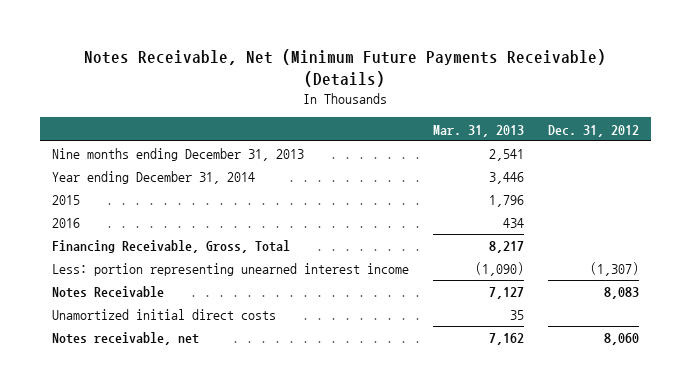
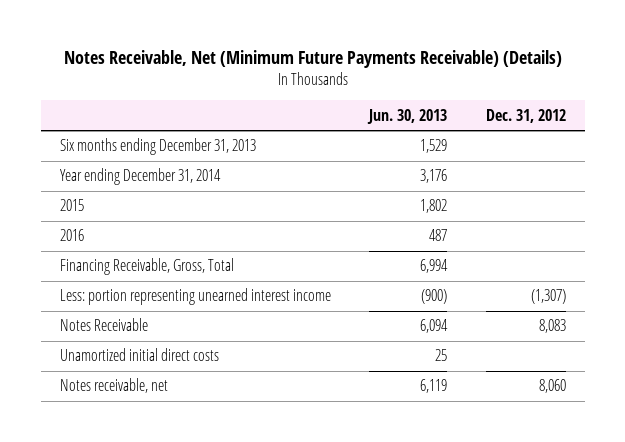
[432,124,524,137] Mar. 31, 2013 -> none
none -> [367,108,448,124] Jun. 30, 2013
[51,148,304,162] Nine months ending December 31, 2013 -> [59,138,256,156] Six months ending December 31, 2013

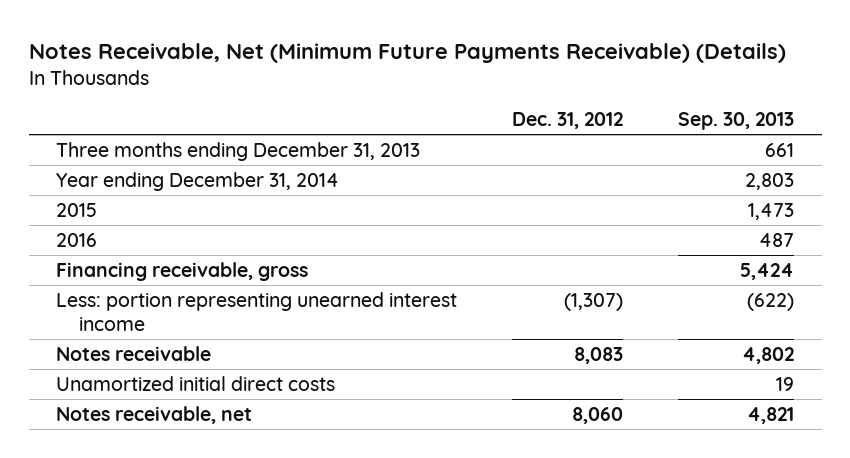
[367,108,448,124] Jun. 30, 2013 -> none
none -> [678,112,795,131] Sep. 30, 2013
[59,138,256,156] Six months ending December 31, 2013 -> [56,142,421,162] Three months ending December 31, 2013
[59,258,234,276] Financing Receivable, Gross, Total -> [56,262,309,282] Financing receivable, gross
[59,318,148,332] Notes Receivable -> [56,346,212,362] Notes receivable

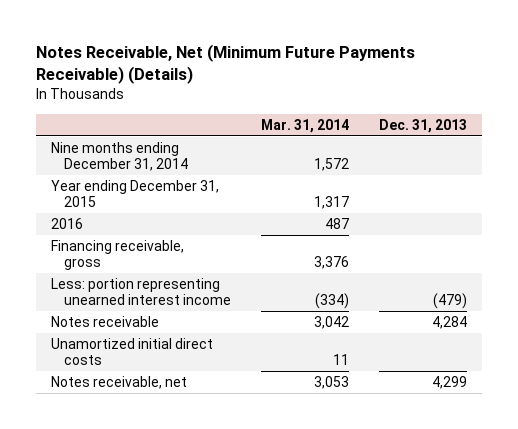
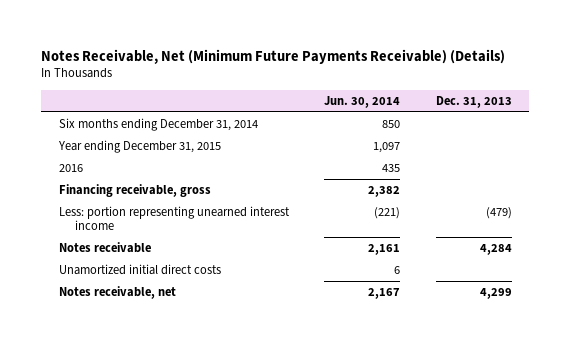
[260,118,349,133] Mar. 31, 2014 -> none
none -> [324,95,401,108] Jun. 30, 2014
[51,142,189,172] Nine months ending December 31, 2014 -> [58,118,258,132] Six months ending December 31, 2014

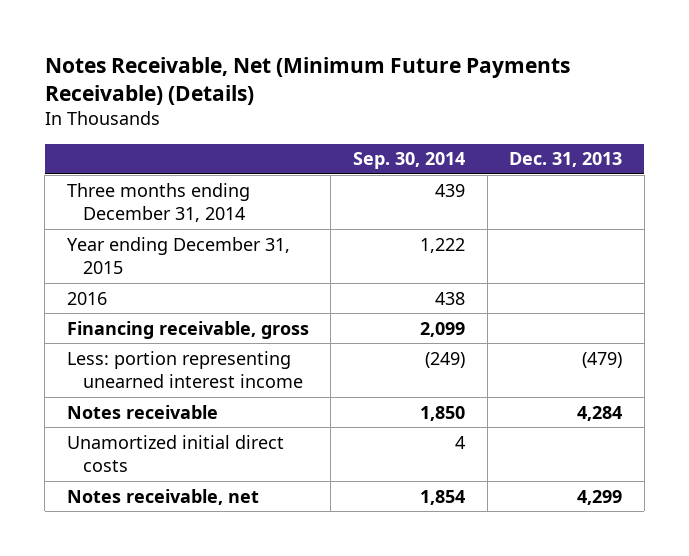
[324,95,401,108] Jun. 30, 2014 -> none
none -> [353,152,466,170] Sep. 30, 2014
[58,118,258,132] Six months ending December 31, 2014 -> [66,182,250,222] Three months ending December 31, 2014

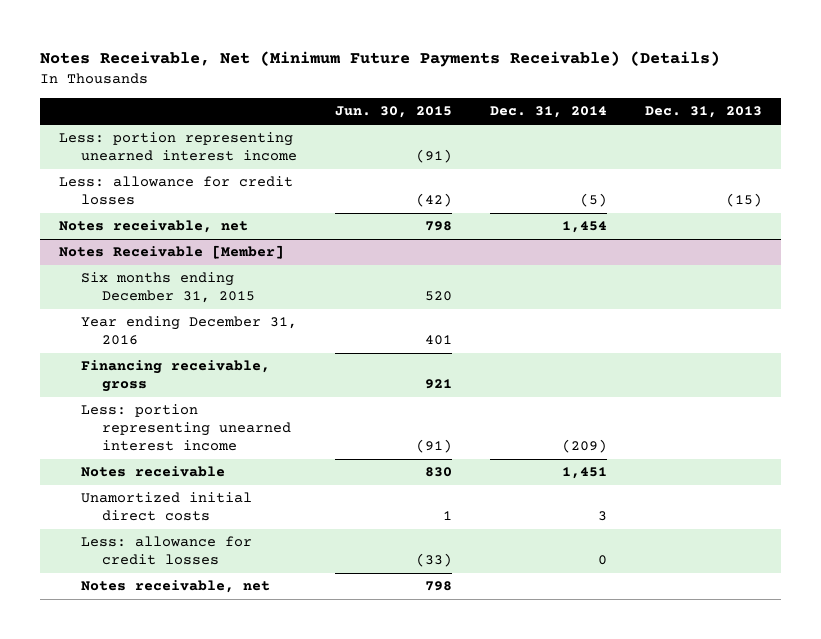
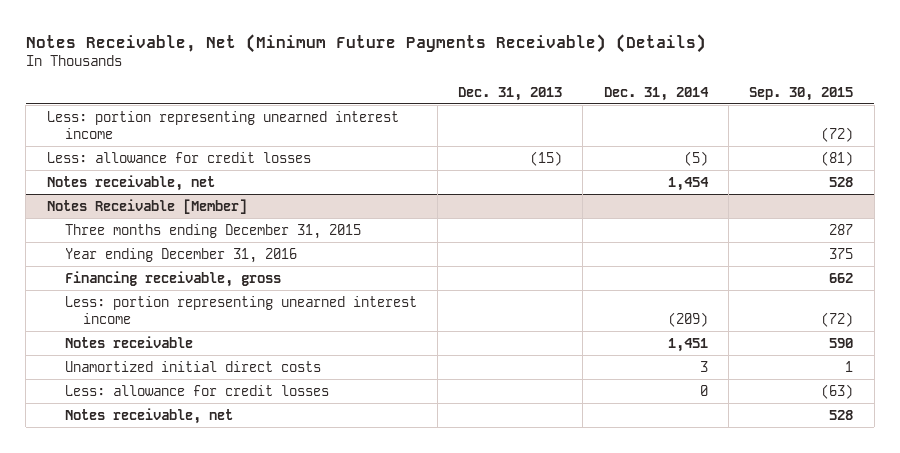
[334,106,452,119] Jun. 30, 2015 -> none
none -> [749,87,854,102] Sep. 30, 2015
[80,272,256,304] Six months ending December 31, 2015 -> [64,223,361,239] Three months ending December 31, 2015

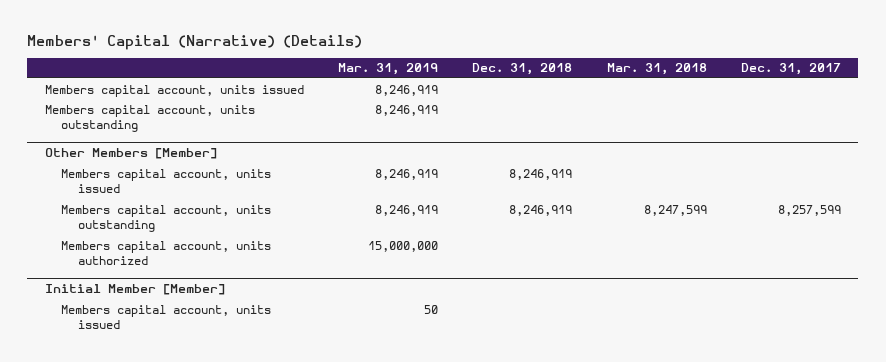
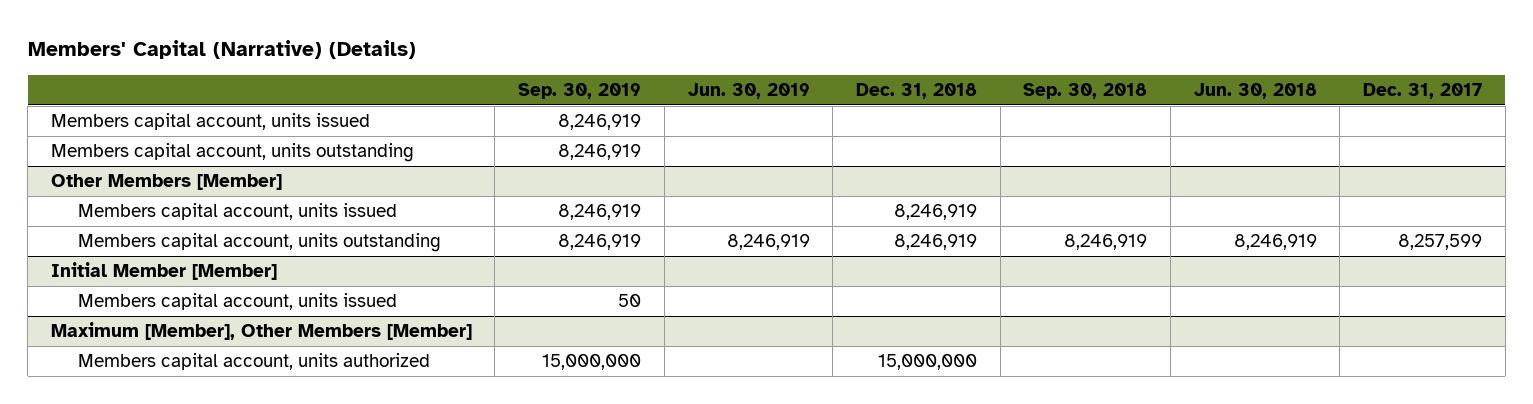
[337,63,438,76] Mar. 31, 2019 -> none
[606,63,707,76] Mar. 31, 2018 -> none
none -> [518,82,642,99] Sep. 30, 2019
none -> [687,82,810,99] Jun. 30, 2019
none -> [1023,82,1148,99] Sep. 30, 2018
none -> [1193,82,1317,99] Jun. 30, 2018
[61,240,272,266] Members capital account, units authorized -> none
none -> [50,322,472,341] Maximum [Member], Other Members [Member]
none -> [77,353,430,371] Members capital account, units authorized

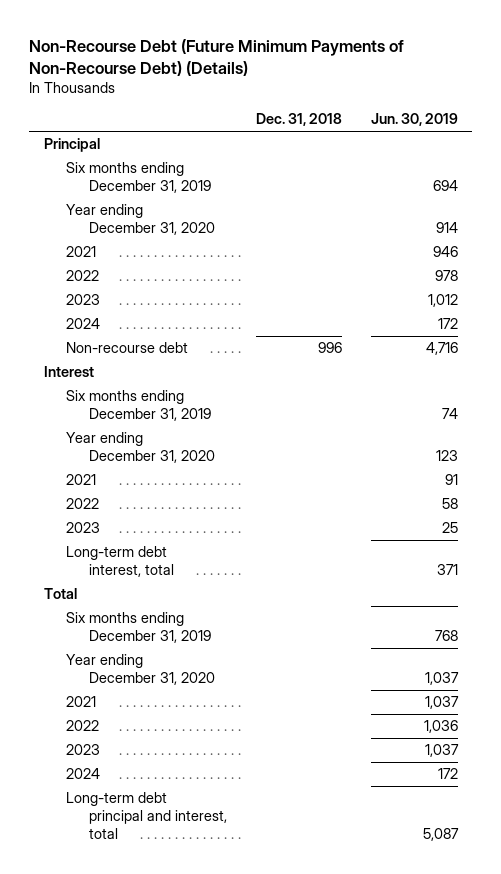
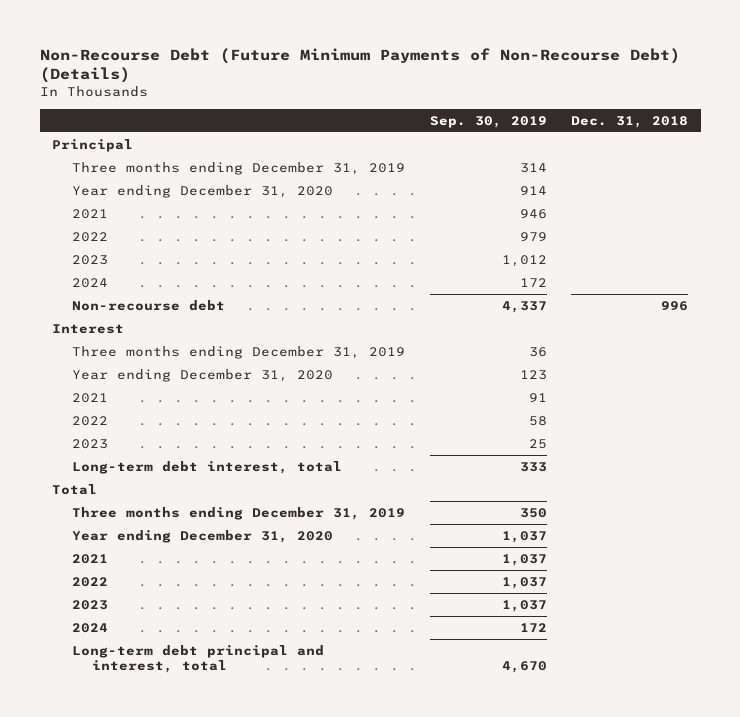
[370,113,458,127] Jun. 30, 2019 -> none
none -> [429,116,547,129] Sep. 30, 2019
[66,162,212,193] Six months ending December 31, 2019 -> [72,161,406,175] Three months ending December 31, 2019
[66,390,212,421] Six months ending December 31, 2019 -> [72,345,406,359] Three months ending December 31, 2019
[66,612,212,643] Six months ending December 31, 2019 -> [72,506,406,520] Three months ending December 31, 2019

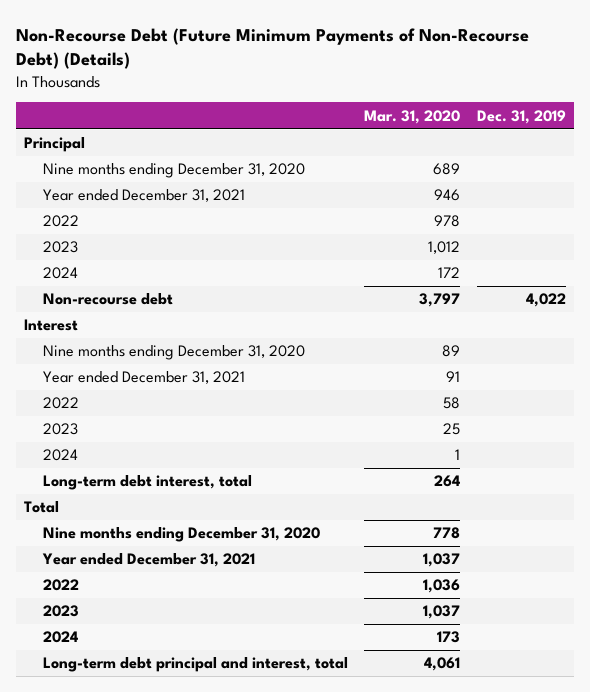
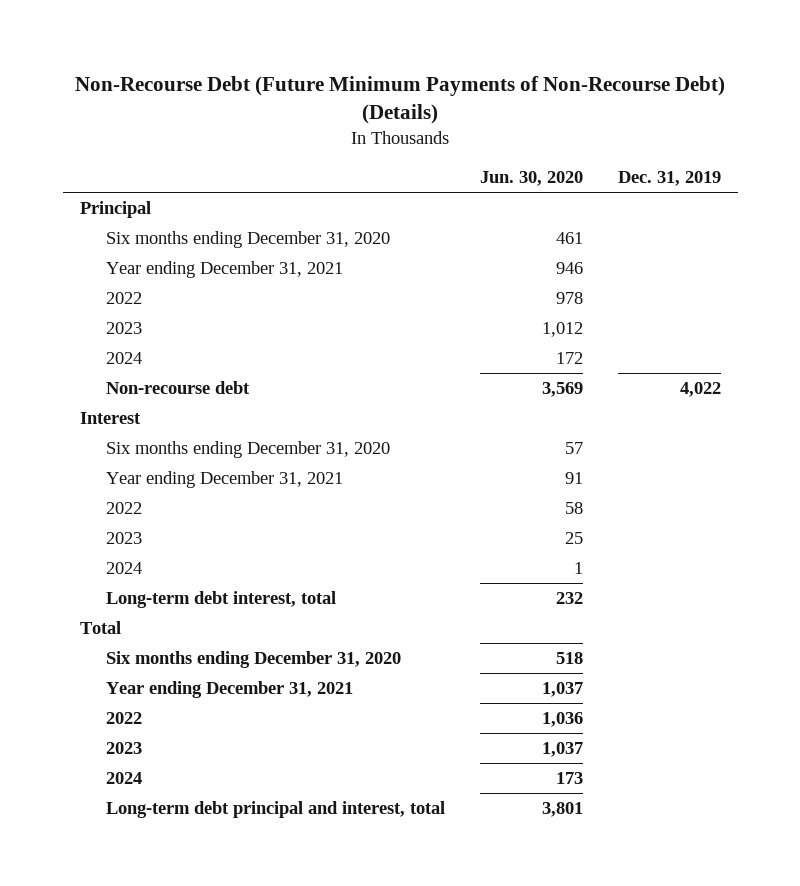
[364,109,461,124] Mar. 31, 2020 -> none
none -> [480,171,584,187] Jun. 30, 2020
[42,163,305,179] Nine months ending December 31, 2020 -> [106,230,391,248] Six months ending December 31, 2020
[42,189,245,203] Year ended December 31, 2021 -> [106,260,344,278] Year ending December 31, 2021
[42,345,305,361] Nine months ending December 31, 2020 -> [106,440,391,458] Six months ending December 31, 2020
[42,371,245,385] Year ended December 31, 2021 -> [106,470,344,488] Year ending December 31, 2021
[42,527,320,543] Nine months ending December 31, 2020 -> [106,650,402,668] Six months ending December 31, 2020
[41,553,255,568] Year ended December 31, 2021 -> [106,680,354,698] Year ending December 31, 2021

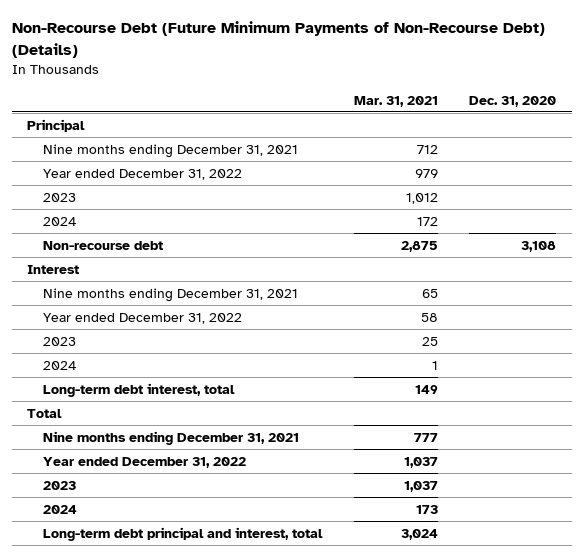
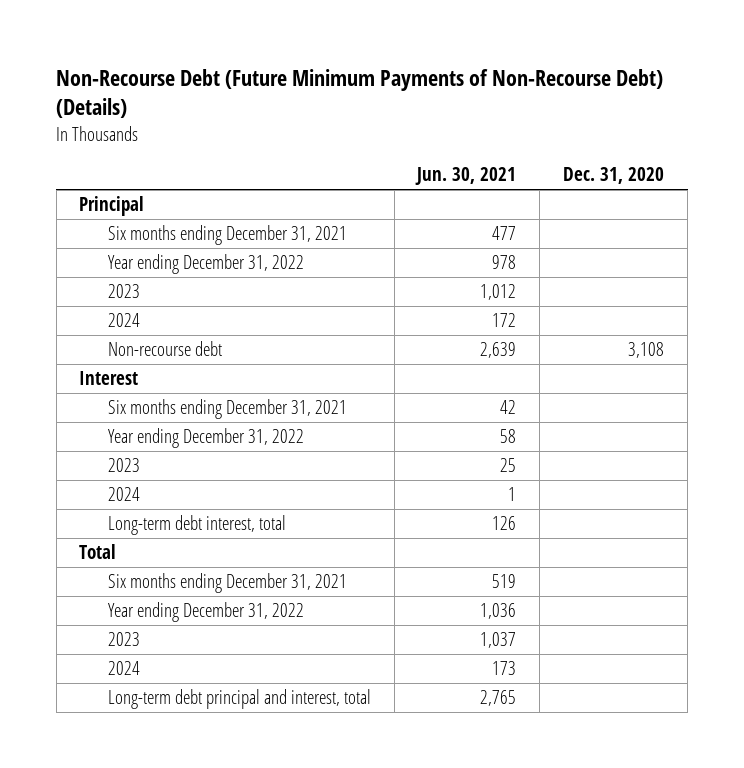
[353,95,438,107] Mar. 31, 2021 -> none
none -> [415,167,517,186] Jun. 30, 2021
[43,143,299,158] Nine months ending December 31, 2021 -> [107,225,347,246] Six months ending December 31, 2021
[43,168,243,180] Year ended December 31, 2022 -> [107,254,304,275] Year ending December 31, 2022
[43,287,299,302] Nine months ending December 31, 2021 -> [107,399,347,420] Six months ending December 31, 2021
[43,312,243,324] Year ended December 31, 2022 -> [107,428,304,449] Year ending December 31, 2022
[43,430,300,445] Nine months ending December 31, 2021 -> [107,573,347,594] Six months ending December 31, 2021
[43,456,247,468] Year ended December 31, 2022 -> [107,602,304,623] Year ending December 31, 2022

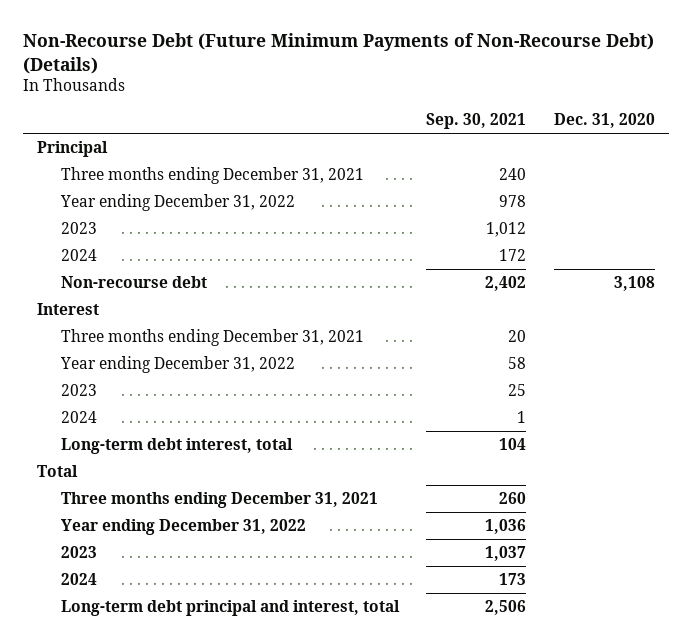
[415,167,517,186] Jun. 30, 2021 -> none
none -> [426,113,527,130] Sep. 30, 2021
[107,225,347,246] Six months ending December 31, 2021 -> [60,166,364,184] Three months ending December 31, 2021
[107,399,347,420] Six months ending December 31, 2021 -> [60,328,364,346] Three months ending December 31, 2021
[107,573,347,594] Six months ending December 31, 2021 -> [60,491,378,508] Three months ending December 31, 2021

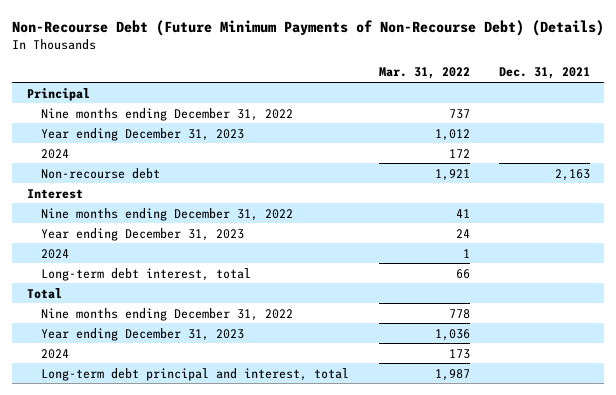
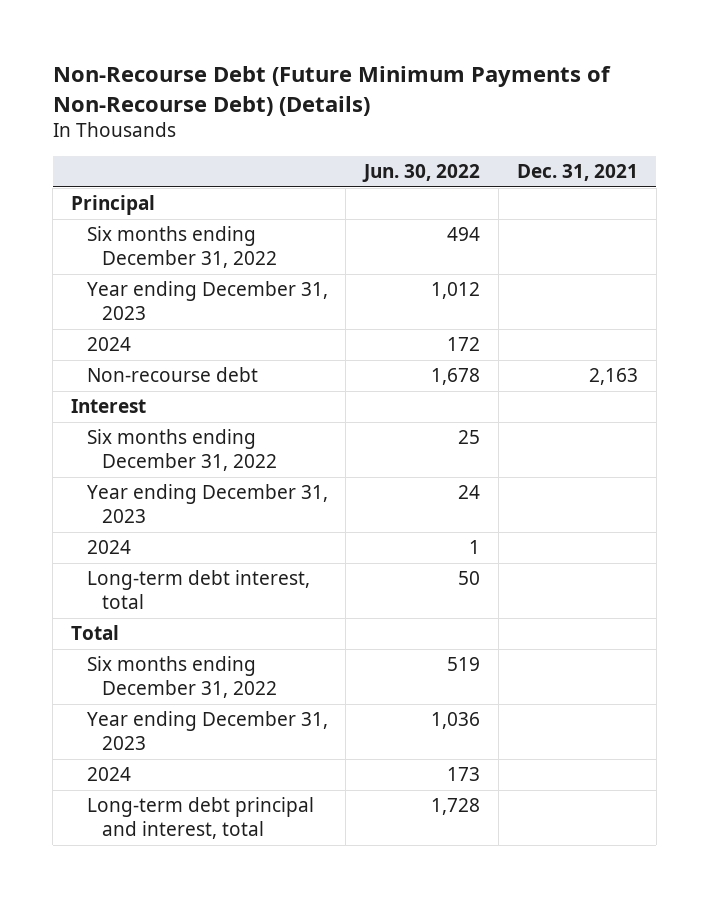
[378,67,470,80] Mar. 31, 2022 -> none
none -> [362,164,481,183] Jun. 30, 2022
[41,107,294,121] Nine months ending December 31, 2022 -> [86,226,278,269] Six months ending December 31, 2022
[41,207,294,221] Nine months ending December 31, 2022 -> [86,429,278,472] Six months ending December 31, 2022
[41,307,294,321] Nine months ending December 31, 2022 -> [86,656,278,699] Six months ending December 31, 2022

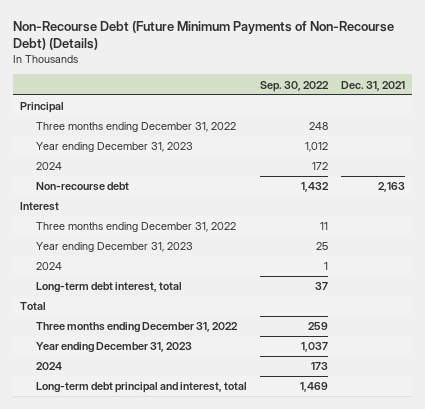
[362,164,481,183] Jun. 30, 2022 -> none
none -> [259,80,329,92] Sep. 30, 2022
[86,226,278,269] Six months ending December 31, 2022 -> [35,122,236,133] Three months ending December 31, 2022
[86,429,278,472] Six months ending December 31, 2022 -> [35,222,236,233] Three months ending December 31, 2022
[86,656,278,699] Six months ending December 31, 2022 -> [35,322,238,334] Three months ending December 31, 2022

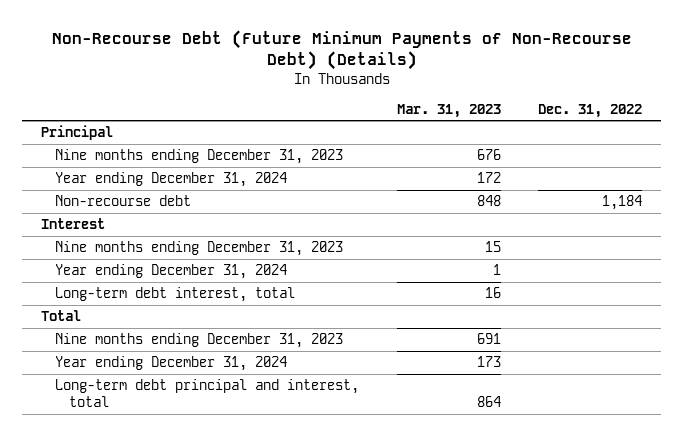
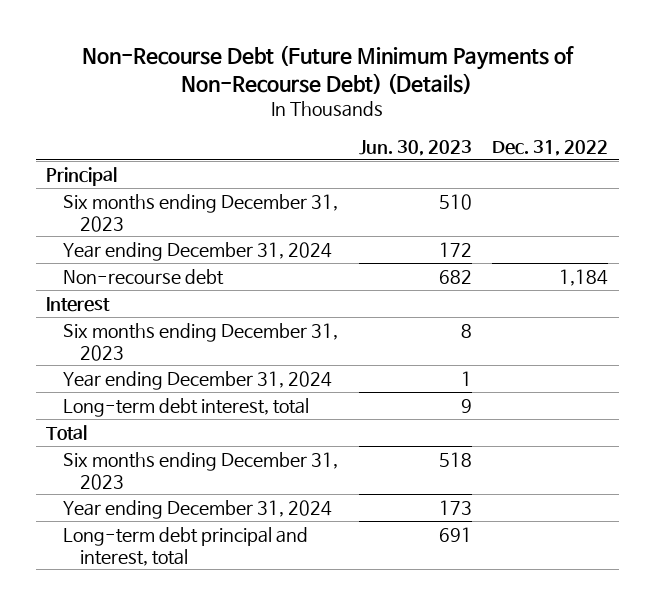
[396,103,501,118] Mar. 31, 2023 -> none
none -> [358,139,472,156] Jun. 30, 2023
[54,149,343,165] Nine months ending December 31, 2023 -> [63,193,339,232] Six months ending December 31, 2023
[54,241,343,257] Nine months ending December 31, 2023 -> [63,322,339,361] Six months ending December 31, 2023
[54,333,343,349] Nine months ending December 31, 2023 -> [63,451,339,490] Six months ending December 31, 2023

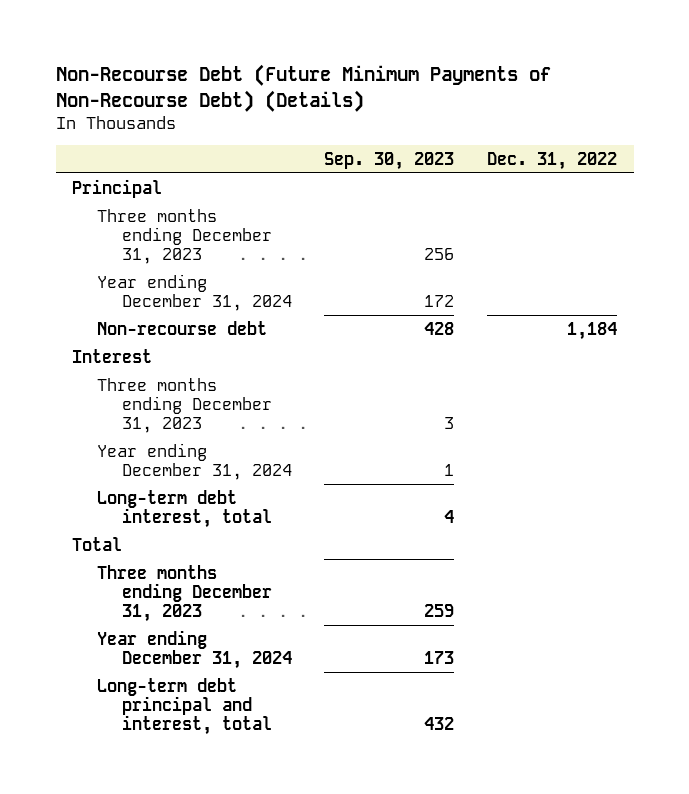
[358,139,472,156] Jun. 30, 2023 -> none
none -> [324,151,455,170] Sep. 30, 2023
[63,193,339,232] Six months ending December 31, 2023 -> [96,208,272,264] Three months ending December 31, 2023
[63,322,339,361] Six months ending December 31, 2023 -> [96,377,272,433] Three months ending December 31, 2023
[63,451,339,490] Six months ending December 31, 2023 -> [96,564,272,622] Three months ending December 31, 2023

